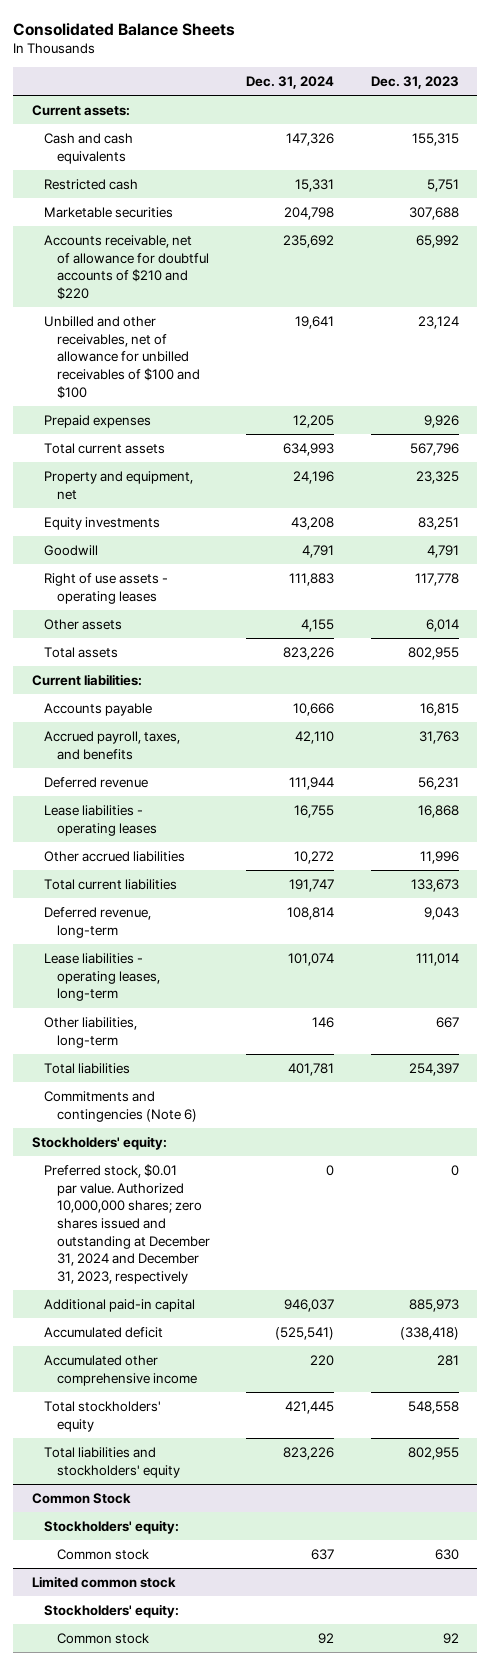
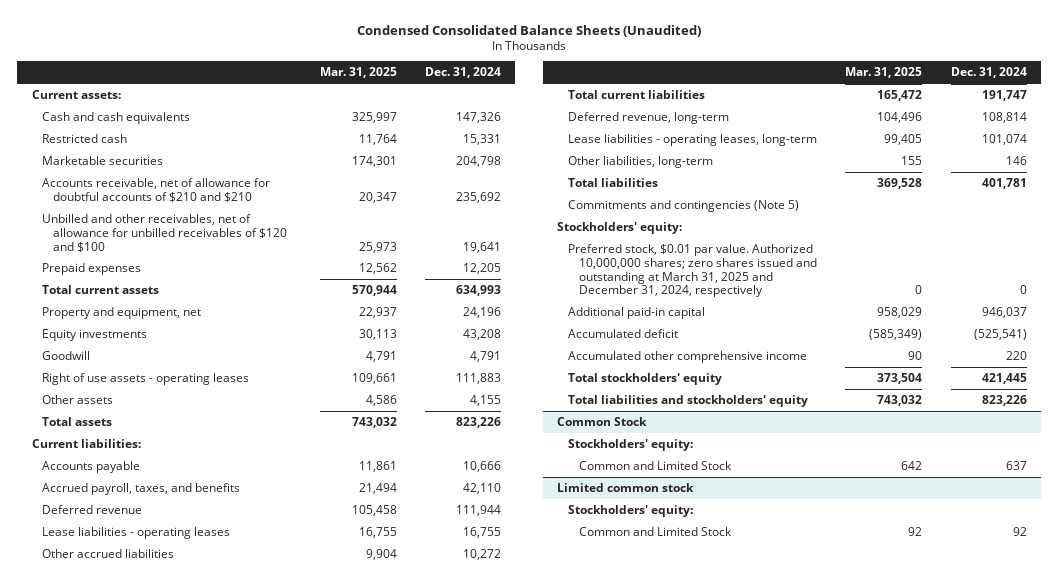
[13,22,236,36] Consolidated Balance Sheets -> [357,24,702,37] Condensed Consolidated Balance Sheets (Unaudited)
[370,75,459,89] Dec. 31, 2023 -> none
none -> [319,67,397,79] Mar. 31, 2025
[44,235,209,300] Accounts receivable, net of allowance for doubtful accounts of $210 and $220 -> [42,177,271,202] Accounts receivable, net of allowance for doubtful accounts of $210 and $210
[44,316,200,399] Unbilled and other receivables, net of allowance for unbilled receivables of $100 and $100 -> [42,213,288,252] Unbilled and other receivables, net of allowance for unbilled receivables of $120 and $100
[44,1091,197,1122] Commitments and contingencies (Note 6) -> [568,199,800,212] Commitments and contingencies (Note 5)
[44,1164,210,1284] Preferred stock, $0.01 par value. Authorized 10,000,000 shares; zero shares issued and outstanding at December 31, 2024 and December 31, 2023, respectively -> [568,243,817,298] Preferred stock, $0.01 par value. Authorized 10,000,000 shares; zero shares issued and outstanding at March 31, 2025 and December 31, 2024, respectively
[56,1549,149,1561] Common stock -> [578,460,732,470] Common and Limited Stock
[56,1633,149,1645] Common stock -> [578,526,732,536] Common and Limited Stock

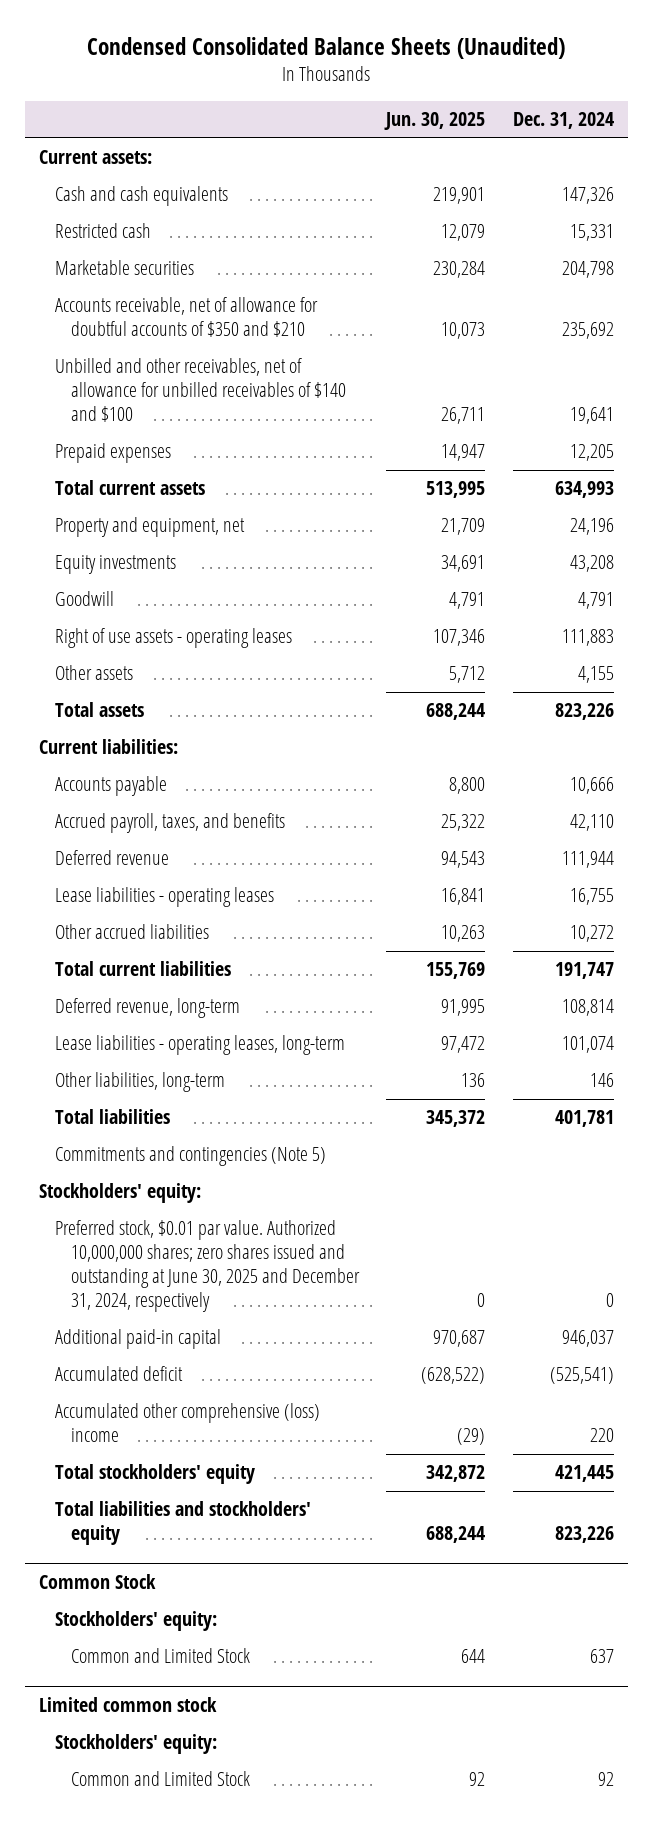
[319,67,397,79] Mar. 31, 2025 -> none
none -> [384,112,486,131] Jun. 30, 2025
[42,177,271,202] Accounts receivable, net of allowance for doubtful accounts of $210 and $210 -> [54,297,318,338] Accounts receivable, net of allowance for doubtful accounts of $350 and $210
[42,213,288,252] Unbilled and other receivables, net of allowance for unbilled receivables of $120 and $100 -> [54,358,346,423] Unbilled and other receivables, net of allowance for unbilled receivables of $140 and $100
[568,243,817,298] Preferred stock, $0.01 par value. Authorized 10,000,000 shares; zero shares issued and outstanding at March 31, 2025 and December 31, 2024, respectively -> [54,1220,360,1313] Preferred stock, $0.01 par value. Authorized 10,000,000 shares; zero shares issued and outstanding at June 30, 2025 and December 31, 2024, respectively
[568,350,808,363] Accumulated other comprehensive income -> [54,1403,320,1443] Accumulated other comprehensive (loss) income

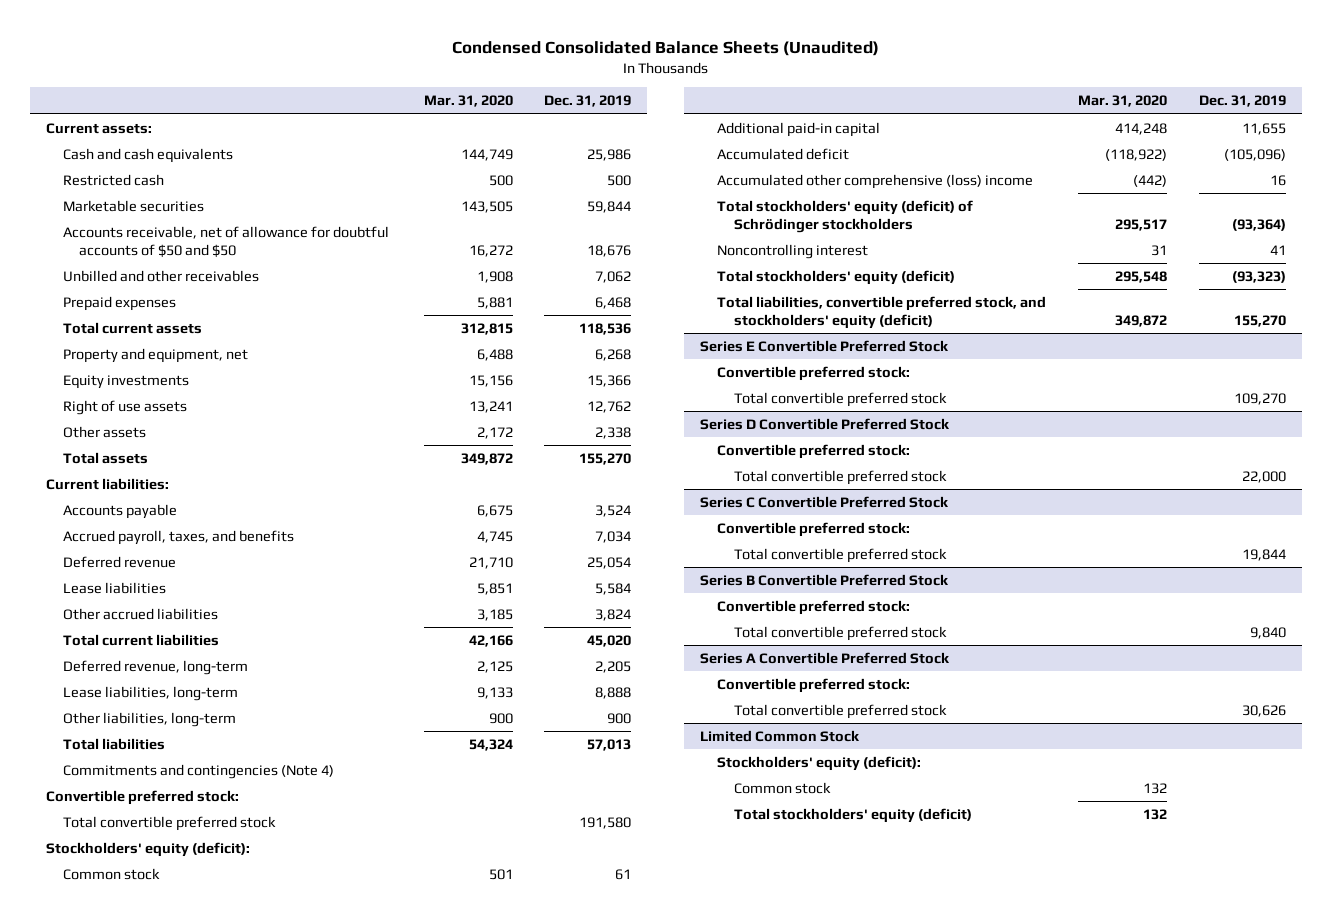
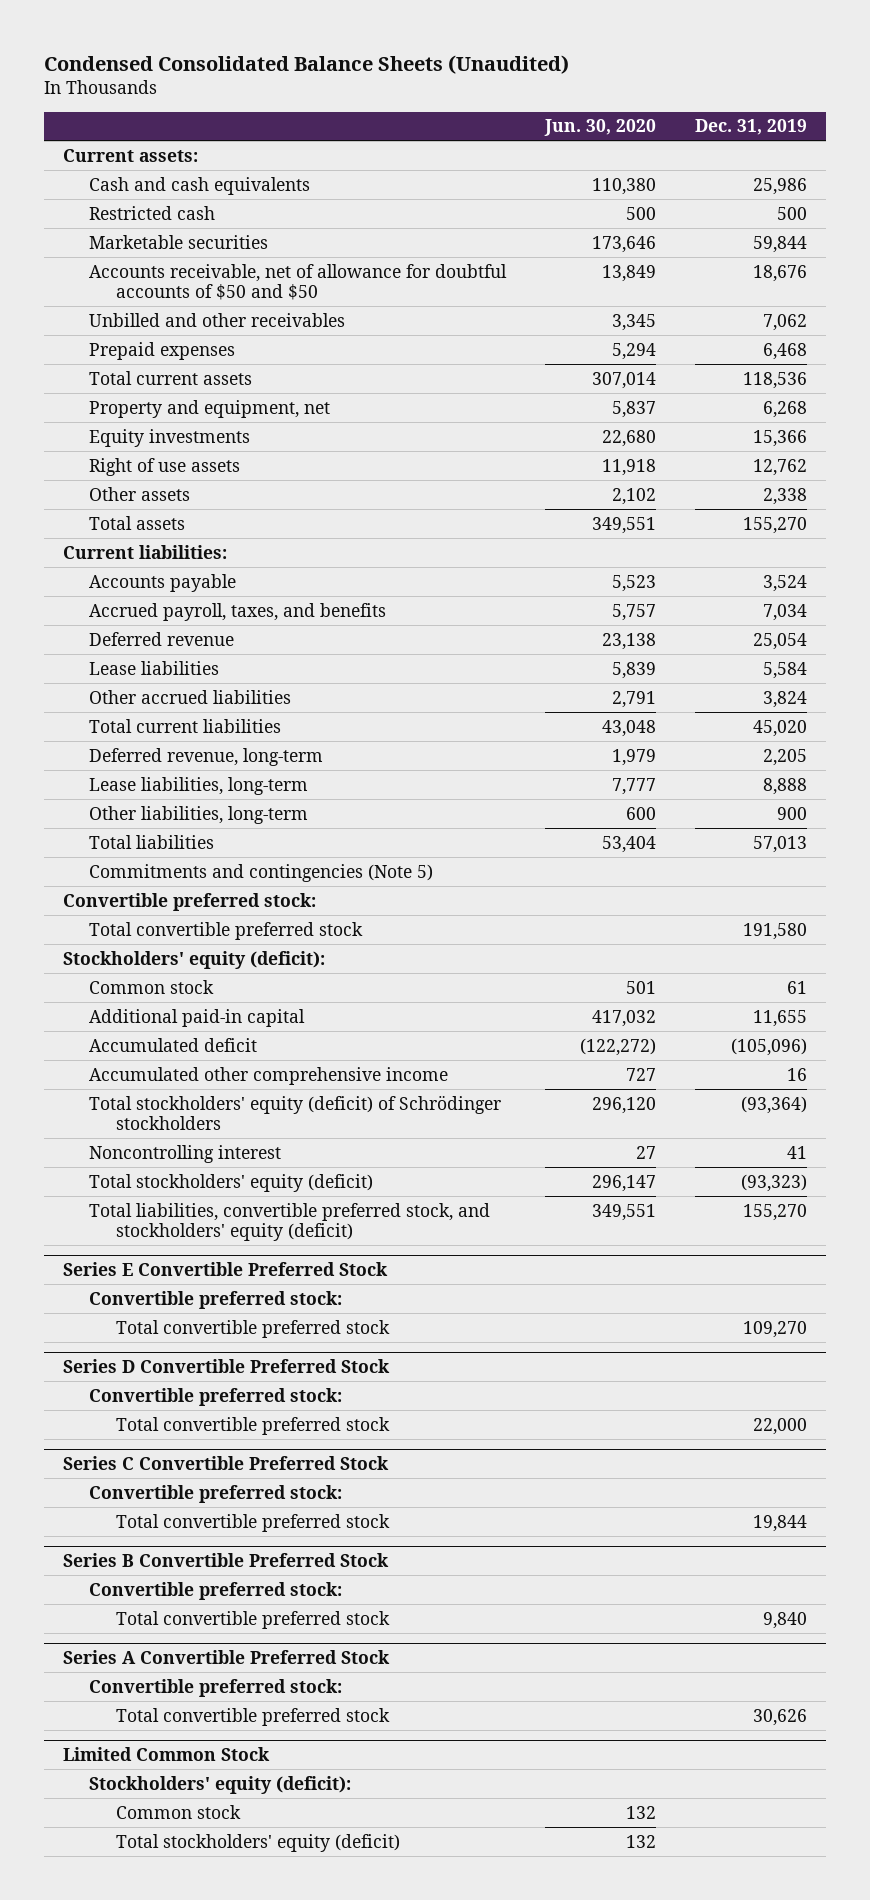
[423,95,513,108] Mar. 31, 2020 -> none
none -> [544,119,657,137] Jun. 30, 2020
[62,763,334,779] Commitments and contingencies (Note 4) -> [89,863,434,882] Commitments and contingencies (Note 5)
[716,173,1033,189] Accumulated other comprehensive (loss) income -> [89,1066,449,1085] Accumulated other comprehensive income

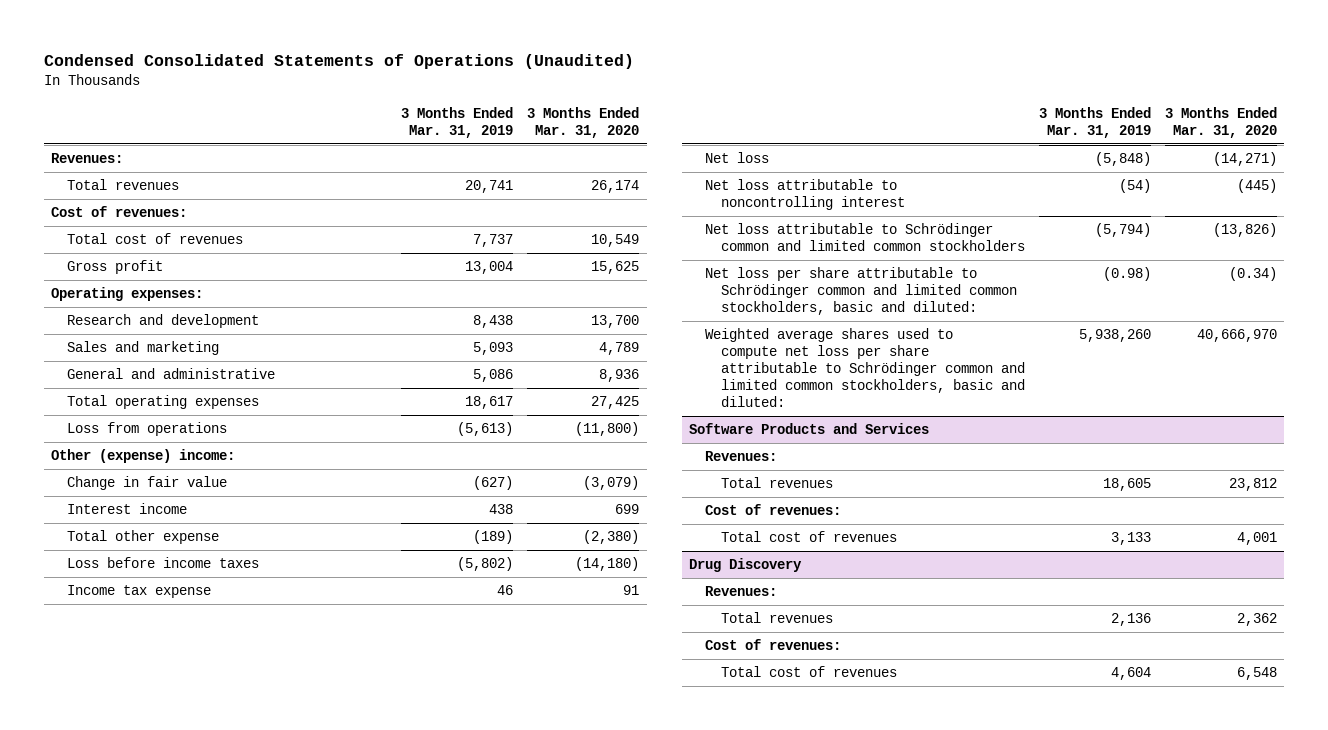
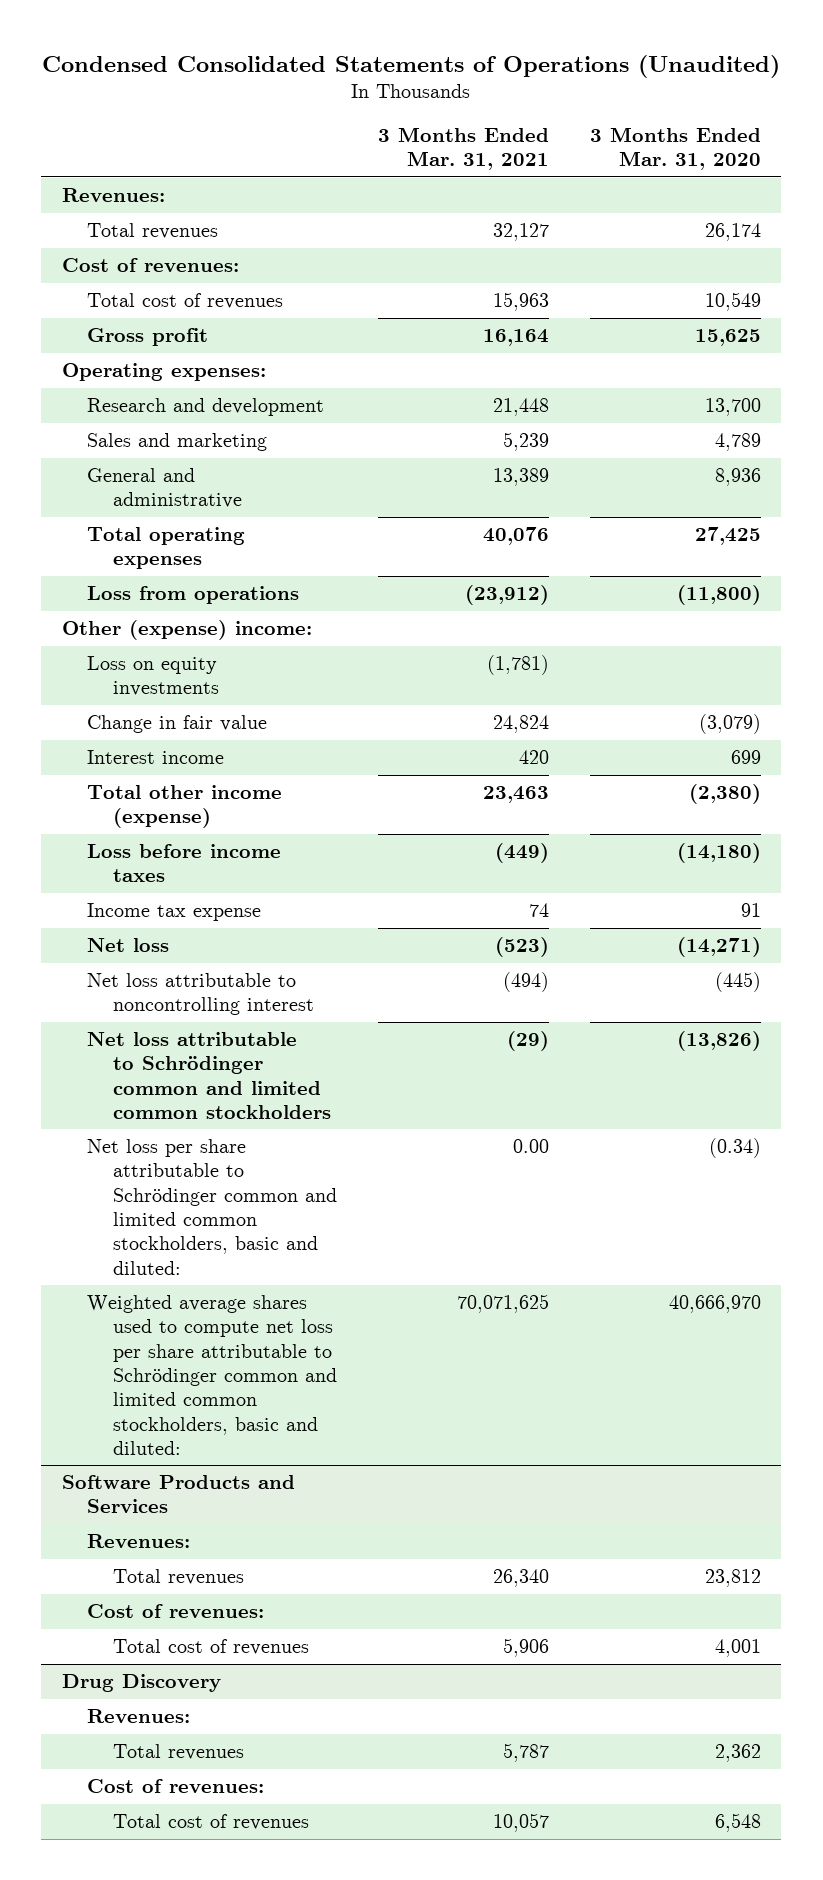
[401,106,514,138] 3 Months Ended Mar. 31, 2019 -> none
none -> [377,127,549,171] 3 Months Ended Mar. 31, 2021
none -> [87,656,219,697] Loss on equity investments
[67,530,220,545] Total other expense -> [87,785,283,829] Total other income (expense)

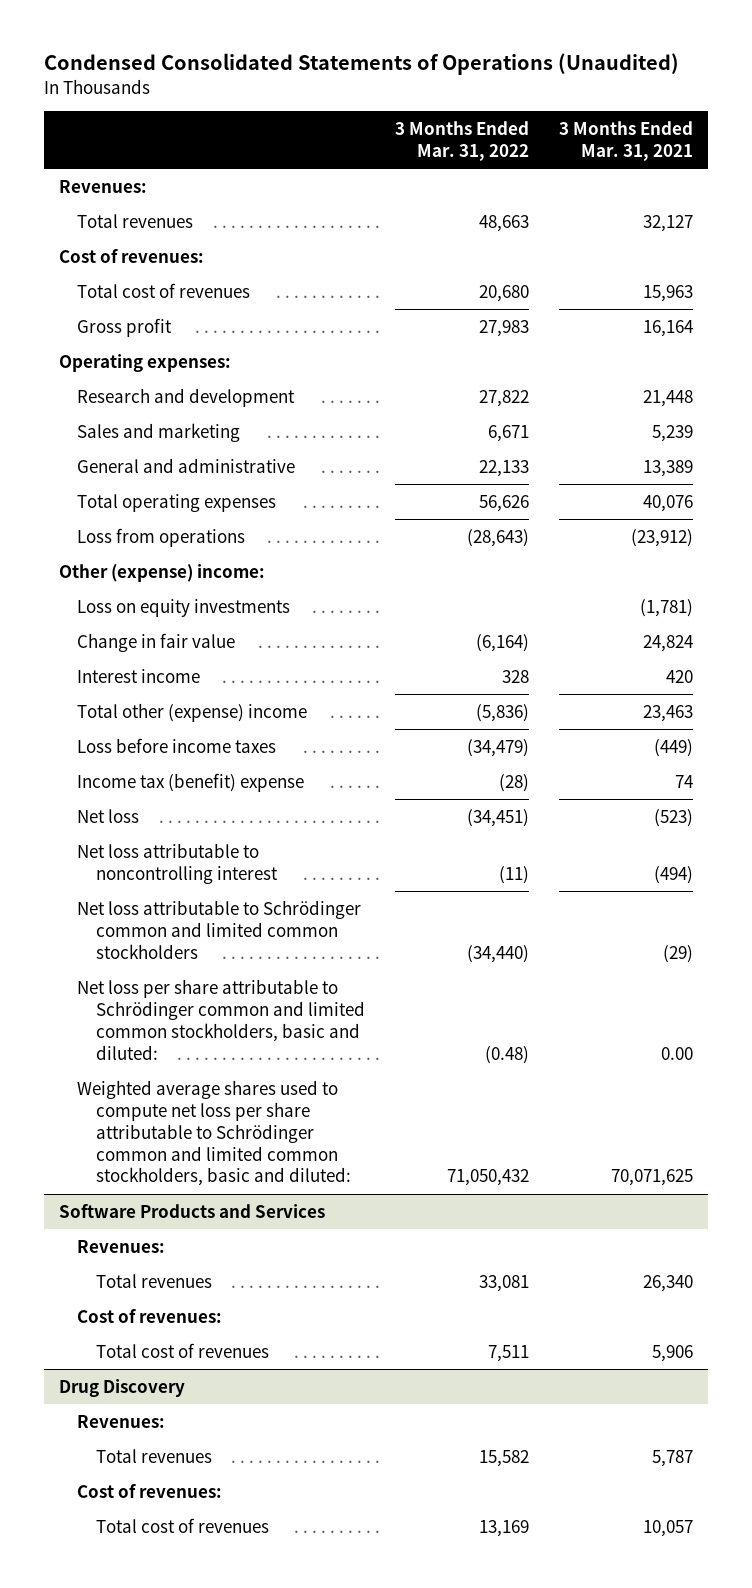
[589,127,761,171] 3 Months Ended Mar. 31, 2020 -> none
none -> [394,120,529,161] 3 Months Ended Mar. 31, 2022
[87,785,283,829] Total other income (expense) -> [77,702,308,722] Total other (expense) income
[87,903,262,922] Income tax expense -> [77,772,305,792] Income tax (benefit) expense

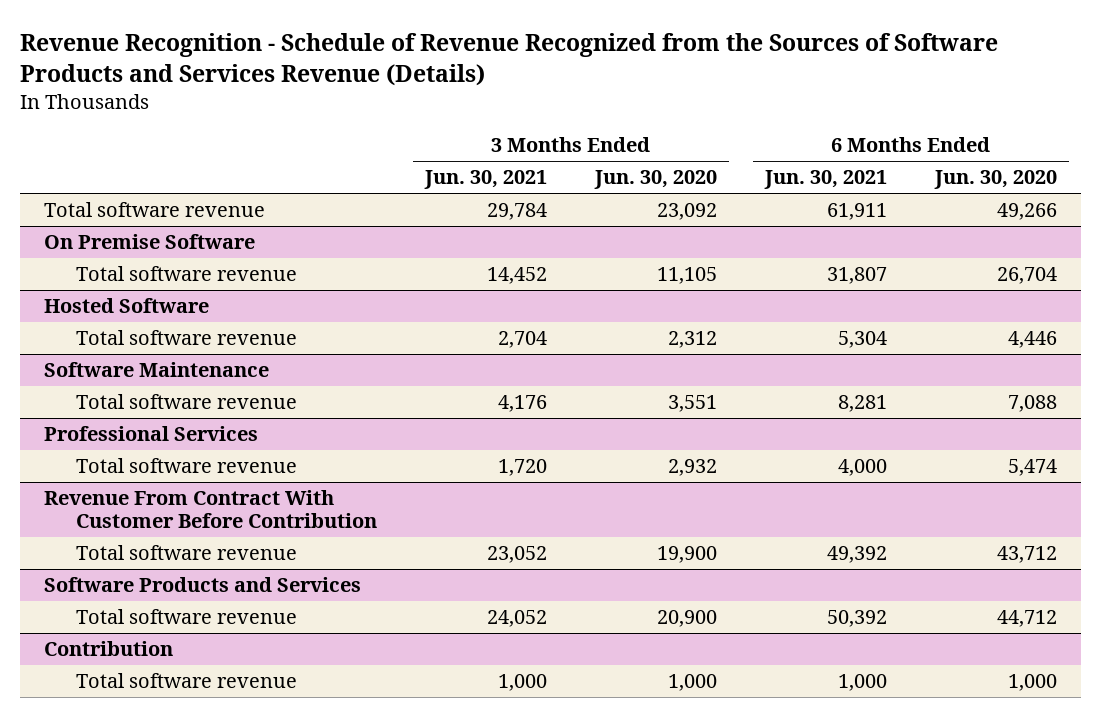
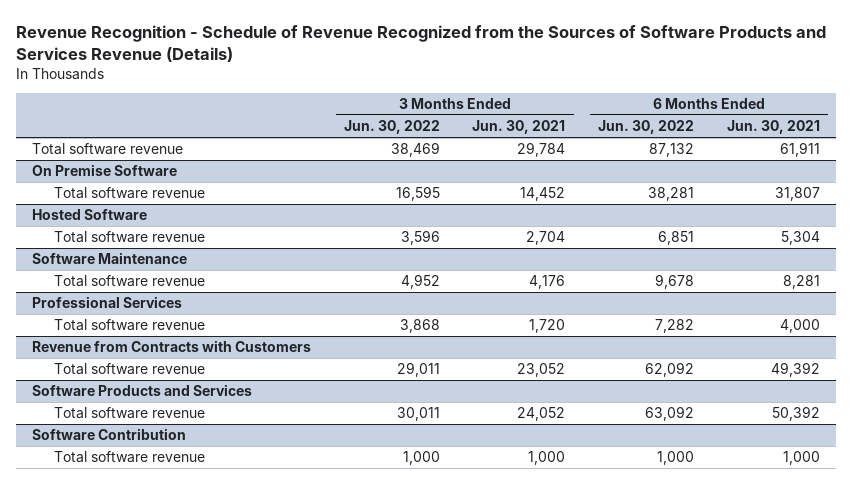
[593,170,717,190] Jun. 30, 2020 -> none
[934,170,1058,190] Jun. 30, 2020 -> none
none -> [343,120,440,135] Jun. 30, 2022
none -> [598,120,695,135] Jun. 30, 2022
[44,490,377,529] Revenue From Contract With Customer Before Contribution -> [31,340,311,353] Revenue from Contracts with Customers
[44,641,174,657] Contribution -> [31,428,186,441] Software Contribution

